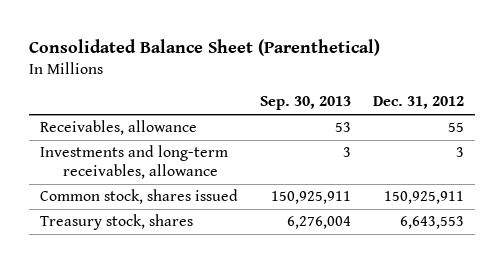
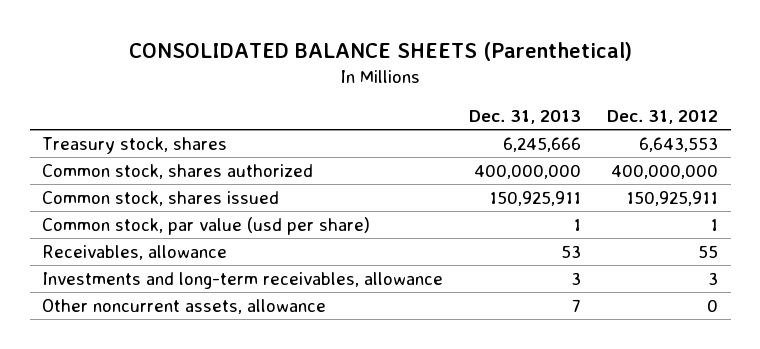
[28,38,380,56] Consolidated Balance Sheet (Parenthetical) -> [129,42,633,62] CONSOLIDATED BALANCE SHEETS (Parenthetical)
[259,96,351,111] Sep. 30, 2013 -> none
none -> [469,109,582,124] Dec. 31, 2013
[39,214,193,231] Treasury stock, shares -> [42,136,228,154] Treasury stock, shares
none -> [42,163,314,179] Common stock, shares authorized
[39,189,238,205] Common stock, shares issued -> [42,190,280,206] Common stock, shares issued
none -> [42,216,371,235] Common stock, par value (usd per share)
none -> [42,298,327,314] Other noncurrent assets, allowance

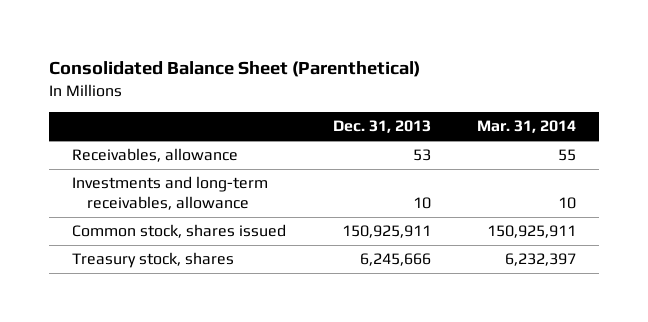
[129,42,633,62] CONSOLIDATED BALANCE SHEETS (Parenthetical) -> [48,60,420,77] Consolidated Balance Sheet (Parenthetical)
[606,109,718,124] Dec. 31, 2012 -> none
none -> [476,120,576,134] Mar. 31, 2014
[42,163,314,179] Common stock, shares authorized -> none
[42,216,371,235] Common stock, par value (usd per share) -> none
[42,298,327,314] Other noncurrent assets, allowance -> none
[571,271,582,285] 3 -> [412,196,431,209] 10
[42,190,280,206] Common stock, shares issued -> [72,224,287,239] Common stock, shares issued
[42,136,228,154] Treasury stock, shares -> [72,252,235,269] Treasury stock, shares

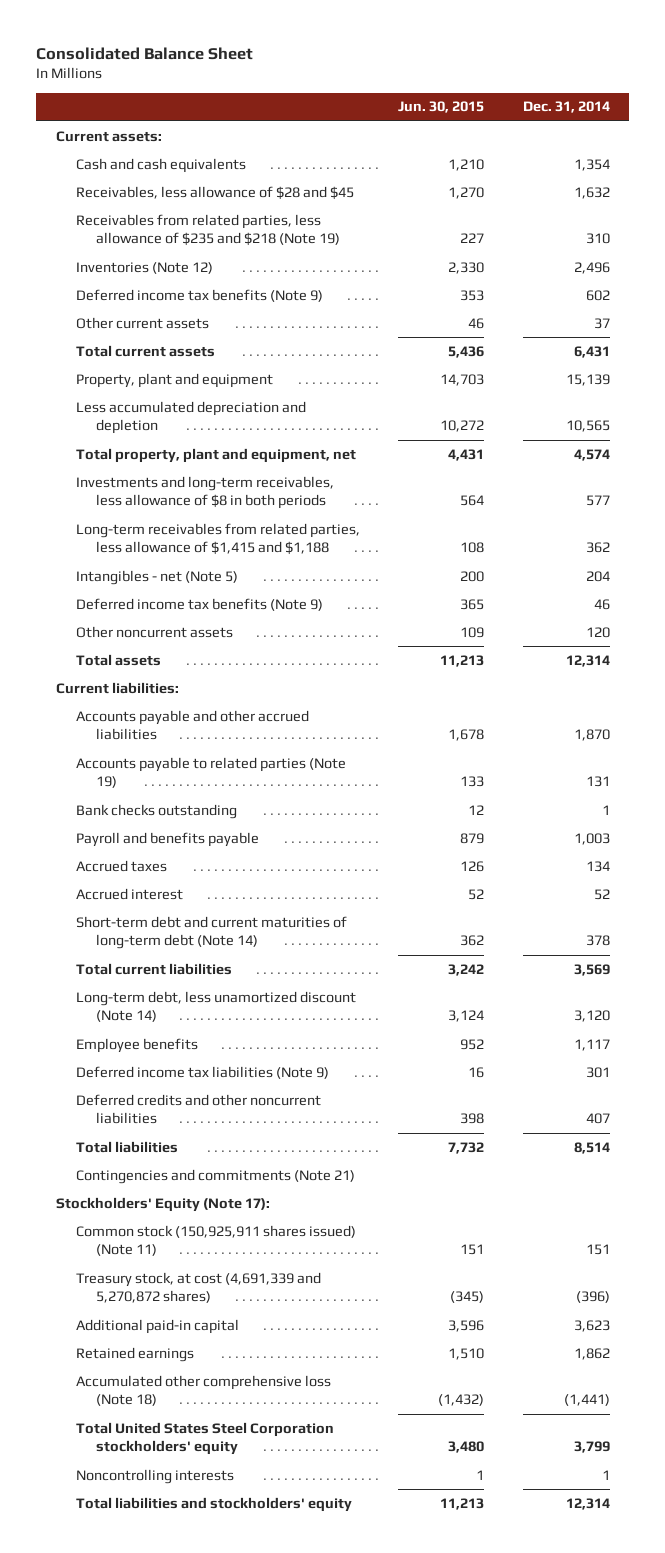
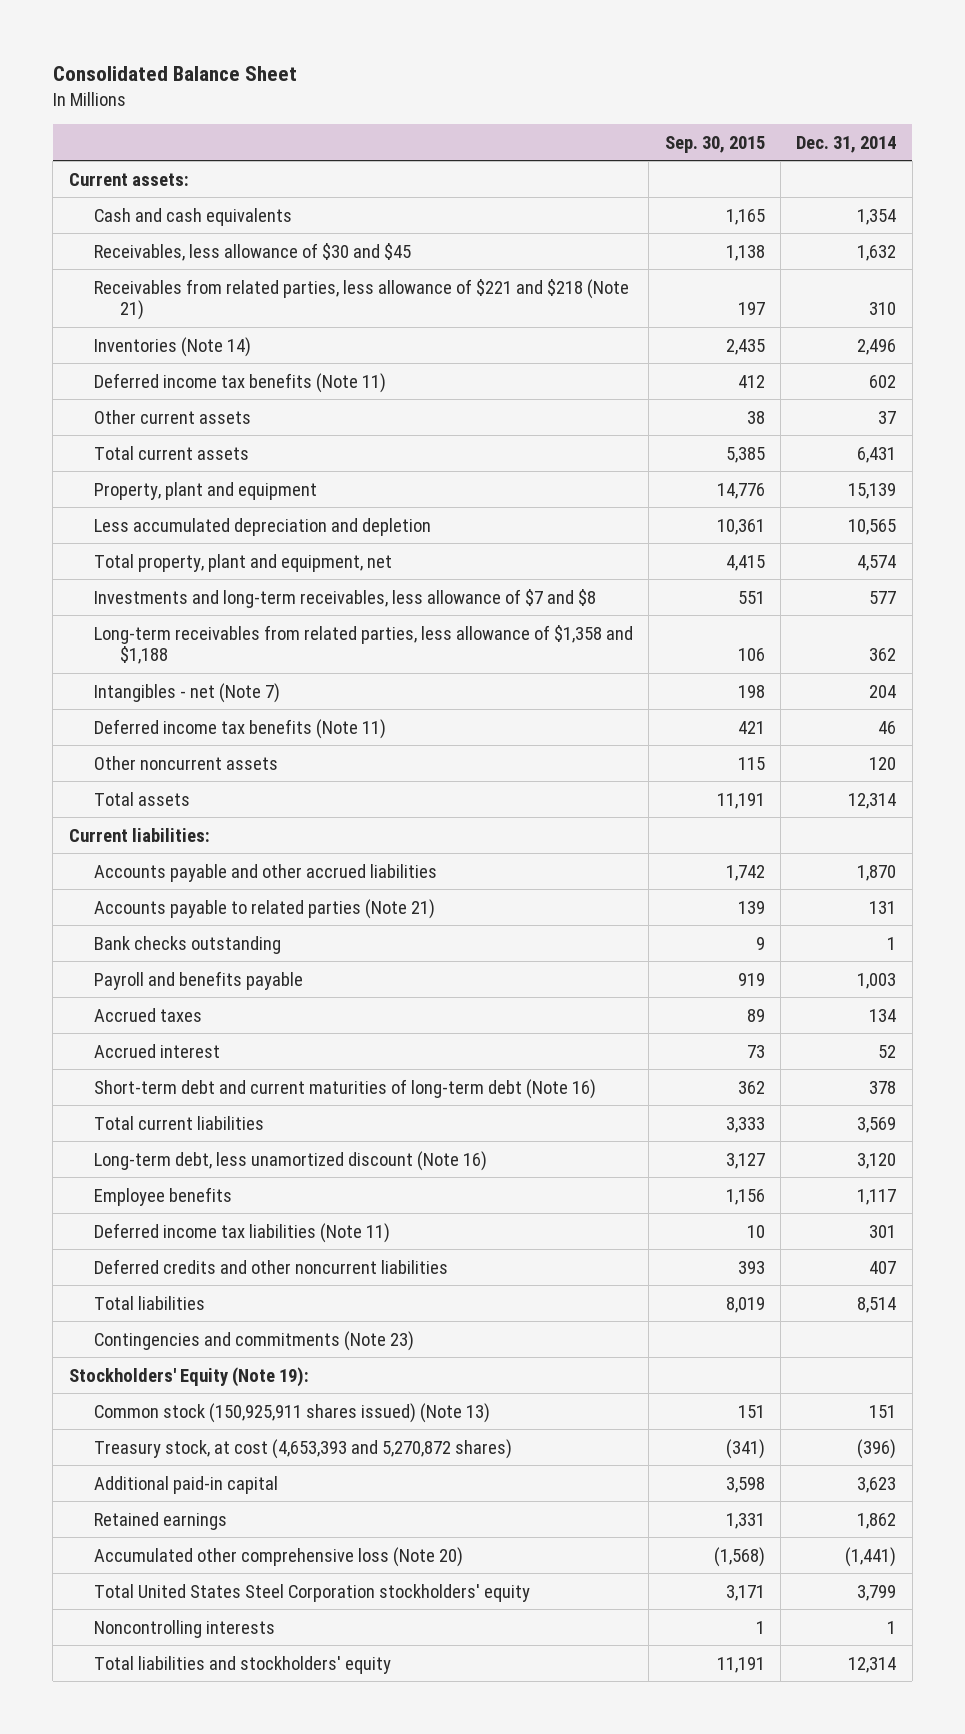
[398,101,485,114] Jun. 30, 2015 -> none
none -> [664,135,765,153] Sep. 30, 2015
[75,185,354,200] Receivables, less allowance of $28 and $45 -> [94,242,412,261] Receivables, less allowance of $30 and $45
[75,213,340,247] Receivables from related parties, less allowance of $235 and $218 (Note 19) -> [94,278,630,321] Receivables from related parties, less allowance of $221 and $218 (Note 21)
[75,261,213,274] Inventories (Note 12) -> [94,336,252,357] Inventories (Note 14)
[75,288,323,302] Deferred income tax benefits (Note 9) -> [94,372,387,393] Deferred income tax benefits (Note 11)
[75,475,334,510] Investments and long-term receivables, less allowance of $8 in both periods -> [94,588,597,608] Investments and long-term receivables, less allowance of $7 and $8
[75,522,360,556] Long-term receivables from related parties, less allowance of $1,415 and $1,188 -> [94,624,634,665] Long-term receivables from related parties, less allowance of $1,358 and $1,188
[75,569,238,585] Intangibles - net (Note 5) -> [94,682,281,703] Intangibles - net (Note 7)
[75,597,323,611] Deferred income tax benefits (Note 9) -> [94,718,387,739] Deferred income tax benefits (Note 11)
[75,756,346,789] Accounts payable to related parties (Note 19) -> [94,898,436,919] Accounts payable to related parties (Note 21)
[75,915,347,950] Short-term debt and current maturities of long-term debt (Note 14) -> [94,1078,597,1099] Short-term debt and current maturities of long-term debt (Note 16)
[75,990,356,1023] Long-term debt, less unamortized discount (Note 14) -> [94,1150,488,1171] Long-term debt, less unamortized discount (Note 16)
[75,1065,329,1079] Deferred income tax liabilities (Note 9) -> [94,1222,391,1243] Deferred income tax liabilities (Note 11)
[75,1168,355,1184] Contingencies and commitments (Note 21) -> [94,1330,415,1351] Contingencies and commitments (Note 23)
[55,1196,270,1212] Stockholders' Equity (Note 17): -> [68,1366,309,1387] Stockholders' Equity (Note 19):
[75,1224,356,1257] Common stock (150,925,911 shares issued) (Note 11) -> [94,1402,491,1423] Common stock (150,925,911 shares issued) (Note 13)
[75,1271,321,1304] Treasury stock, at cost (4,691,339 and 5,270,872 shares) -> [94,1438,513,1459] Treasury stock, at cost (4,653,393 and 5,270,872 shares)
[75,1374,331,1407] Accumulated other comprehensive loss (Note 18) -> [94,1546,464,1567] Accumulated other comprehensive loss (Note 20)

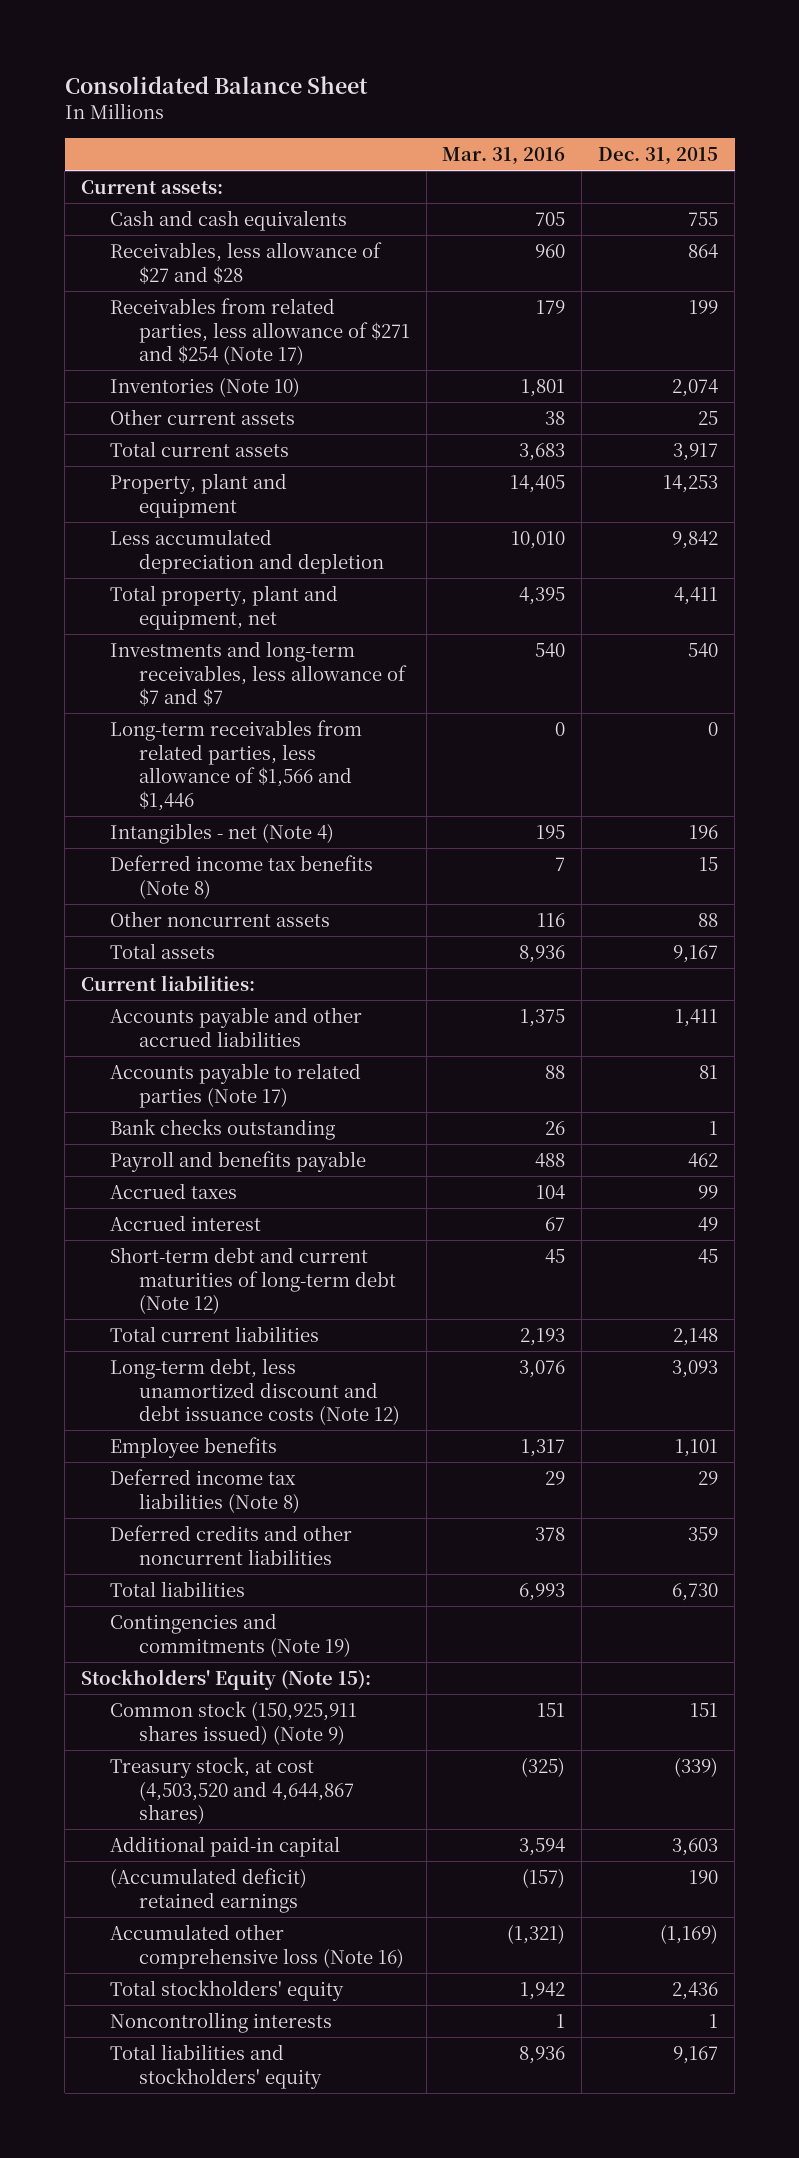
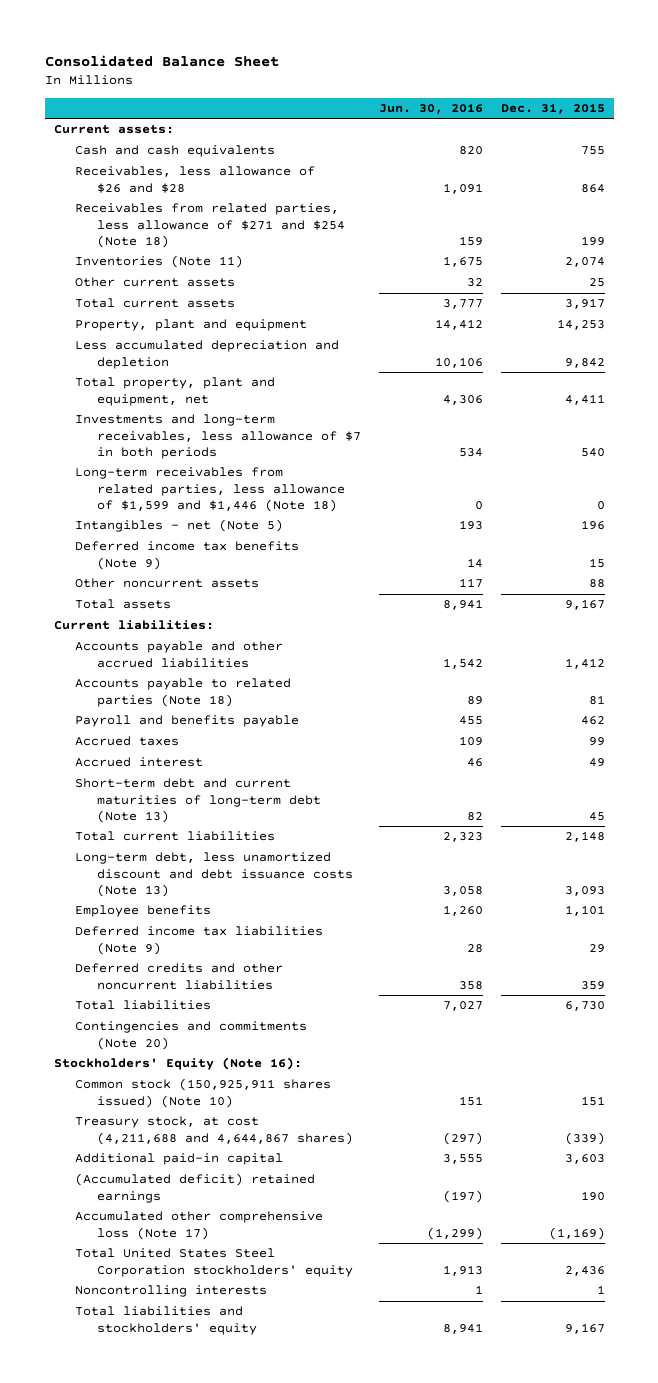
[442,146,566,165] Mar. 31, 2016 -> none
none -> [378,103,483,115] Jun. 30, 2016
[109,242,382,285] Receivables, less allowance of $27 and $28 -> [75,166,316,193] Receivables, less allowance of $26 and $28
[109,298,410,366] Receivables from related parties, less allowance of $271 and $254 (Note 17) -> [75,203,345,248] Receivables from related parties, less allowance of $271 and $254 (Note 18)
[109,377,300,398] Inventories (Note 10) -> [75,255,244,269] Inventories (Note 11)
[109,641,407,708] Investments and long-term receivables, less allowance of $7 and $7 -> [75,414,361,459] Investments and long-term receivables, less allowance of $7 in both periods
[109,720,362,811] Long-term receivables from related parties, less allowance of $1,566 and $1,446 -> [75,467,345,512] Long-term receivables from related parties, less allowance of $1,599 and $1,446 (Note 18)
[109,823,334,845] Intangibles - net (Note 4) -> [75,519,284,533] Intangibles - net (Note 5)
[109,855,373,899] Deferred income tax benefits (Note 8) -> [75,541,300,570] Deferred income tax benefits (Note 9)
[109,1119,335,1141] Bank checks outstanding -> none
[675,1009,719,1028] 1,411 -> [564,657,605,669] 1,412
[109,1063,361,1108] Accounts payable to related parties (Note 17) -> [75,678,292,707] Accounts payable to related parties (Note 18)
[109,1247,396,1315] Short-term debt and current maturities of long-term debt (Note 12) -> [75,778,321,823] Short-term debt and current maturities of long-term debt (Note 13)
[109,1358,400,1426] Long-term debt, less unamortized discount and debt issuance costs (Note 12) -> [75,852,353,897] Long-term debt, less unamortized discount and debt issuance costs (Note 13)
[109,1469,300,1513] Deferred income tax liabilities (Note 8) -> [75,926,324,955] Deferred income tax liabilities (Note 9)
[109,1613,351,1657] Contingencies and commitments (Note 19) -> [75,1021,308,1050] Contingencies and commitments (Note 20)
[81,1669,372,1691] Stockholders' Equity (Note 15): -> [53,1057,302,1071] Stockholders' Equity (Note 16):
[109,1701,357,1745] Common stock (150,925,911 shares issued) (Note 9) -> [75,1078,332,1108] Common stock (150,925,911 shares issued) (Note 10)
[109,1757,354,1825] Treasury stock, at cost (4,503,520 and 4,644,867 shares) -> [75,1116,353,1145] Treasury stock, at cost (4,211,688 and 4,644,867 shares)
[109,1924,404,1969] Accumulated other comprehensive loss (Note 16) -> [75,1211,324,1240] Accumulated other comprehensive loss (Note 17)
[109,1980,344,2002] Total stockholders' equity -> [75,1248,353,1277] Total United States Steel Corporation stockholders' equity

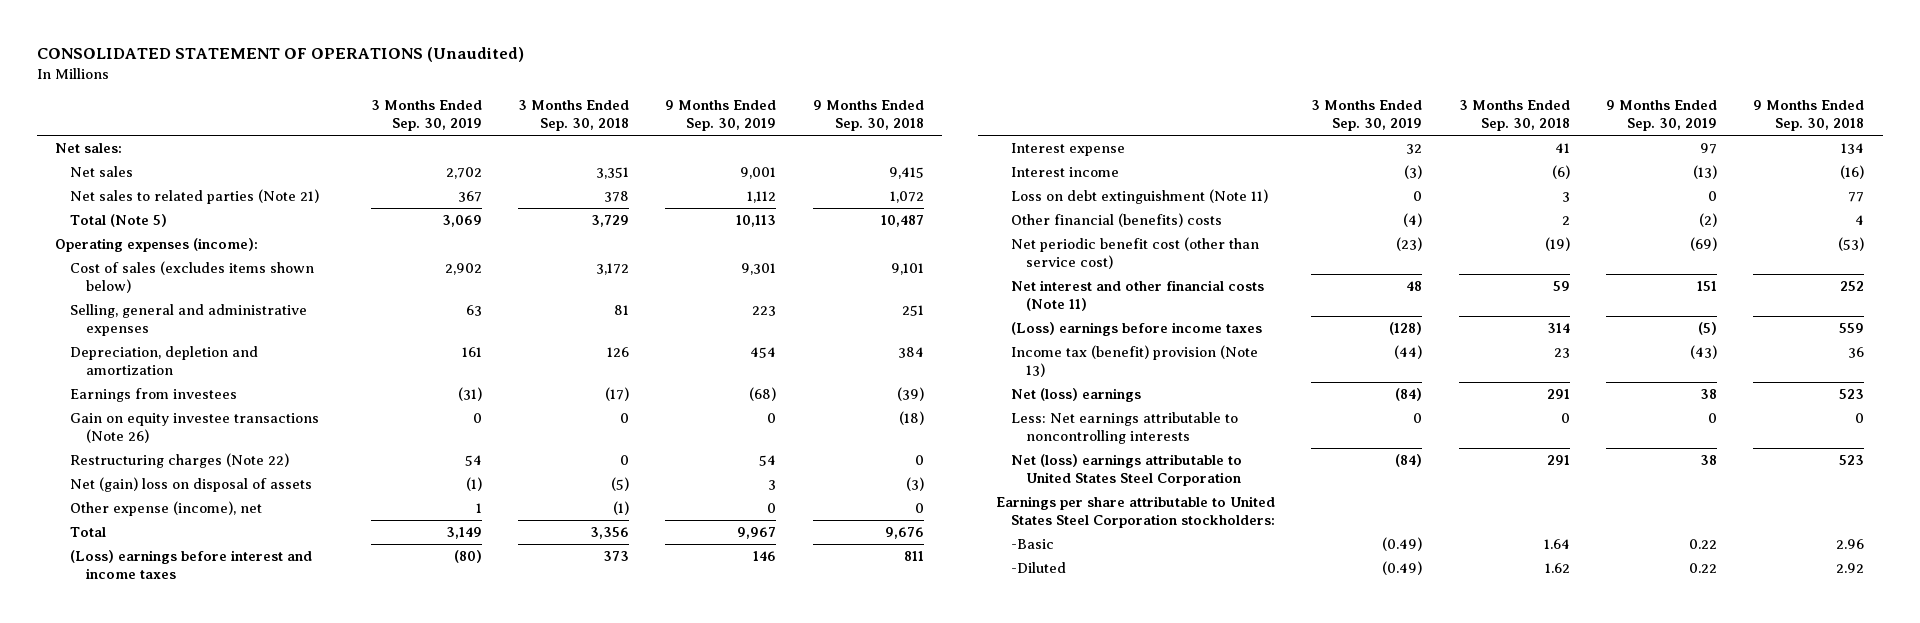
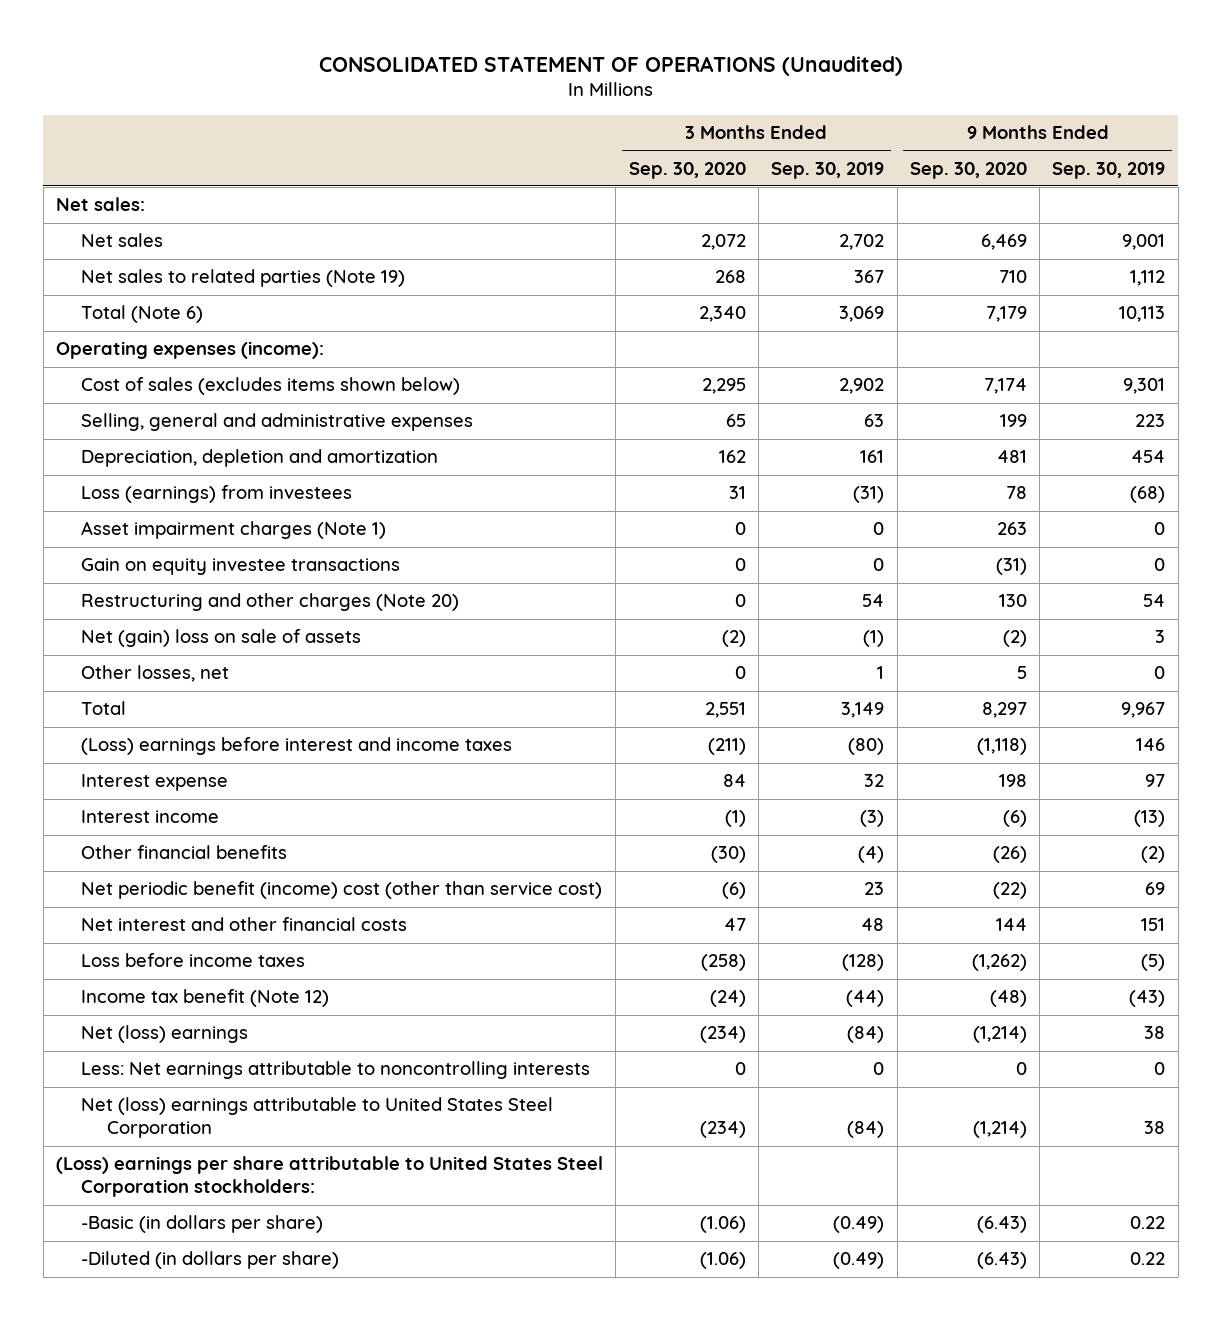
[518,100,630,131] 3 Months Ended Sep. 30, 2018 -> none
[812,100,924,131] 9 Months Ended Sep. 30, 2018 -> none
none -> [628,161,746,179] Sep. 30, 2020
none -> [909,161,1027,179] Sep. 30, 2020
[70,189,320,205] Net sales to related parties (Note 21) -> [81,269,406,288] Net sales to related parties (Note 19)
[70,214,168,228] Total (Note 5) -> [81,305,204,324] Total (Note 6)
[70,388,238,403] Earnings from investees -> [81,485,353,504] Loss (earnings) from investees
none -> [81,521,387,540] Asset impairment charges (Note 1)
[70,413,320,443] Gain on equity investee transactions (Note 26) -> [81,558,401,576] Gain on equity investee transactions
[70,453,290,469] Restructuring charges (Note 22) -> [81,593,460,612] Restructuring and other charges (Note 20)
[70,477,313,493] Net (gain) loss on disposal of assets -> [81,629,362,648] Net (gain) loss on sale of assets
[70,501,263,517] Other expense (income), net -> [81,665,230,683] Other losses, net
[1011,189,1269,205] Loss on debt extinguishment (Note 11) -> none
[1011,213,1223,228] Other financial (benefits) costs -> [81,845,288,860] Other financial benefits
[1011,237,1260,269] Net periodic benefit cost (other than service cost) -> [81,881,603,900] Net periodic benefit (income) cost (other than service cost)
[1396,237,1423,252] (23) -> [864,882,885,896] 23
[1690,237,1718,252] (69) -> [1145,882,1166,896] 69
[1011,280,1265,311] Net interest and other financial costs (Note 11) -> [81,917,408,932] Net interest and other financial costs
[1011,322,1263,337] (Loss) earnings before income taxes -> [81,953,306,968] Loss before income taxes
[1011,345,1259,377] Income tax (benefit) provision (Note 13) -> [81,989,330,1008] Income tax benefit (Note 12)
[995,496,1276,528] Earnings per share attributable to United States Steel Corporation stockholders: -> [56,1156,604,1198] (Loss) earnings per share attributable to United States Steel Corporation stockholders:
[1011,539,1055,550] -Basic -> [81,1215,324,1234] -Basic (in dollars per share)
[1011,562,1067,574] -Diluted -> [81,1251,340,1270] -Diluted (in dollars per share)

